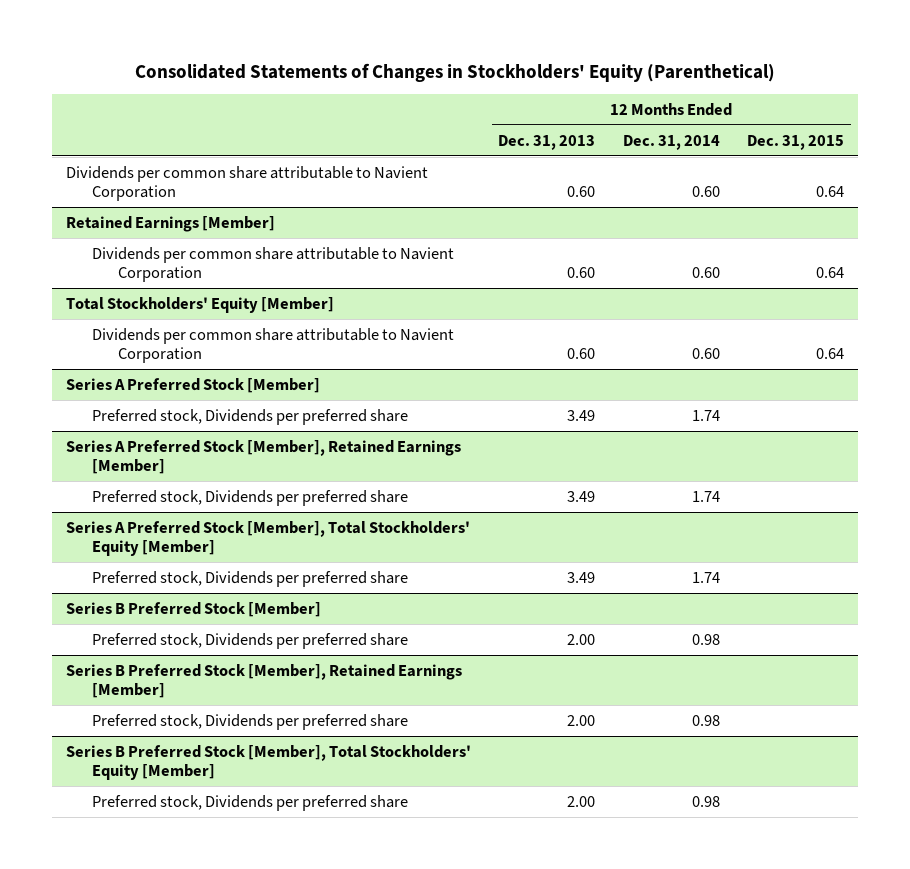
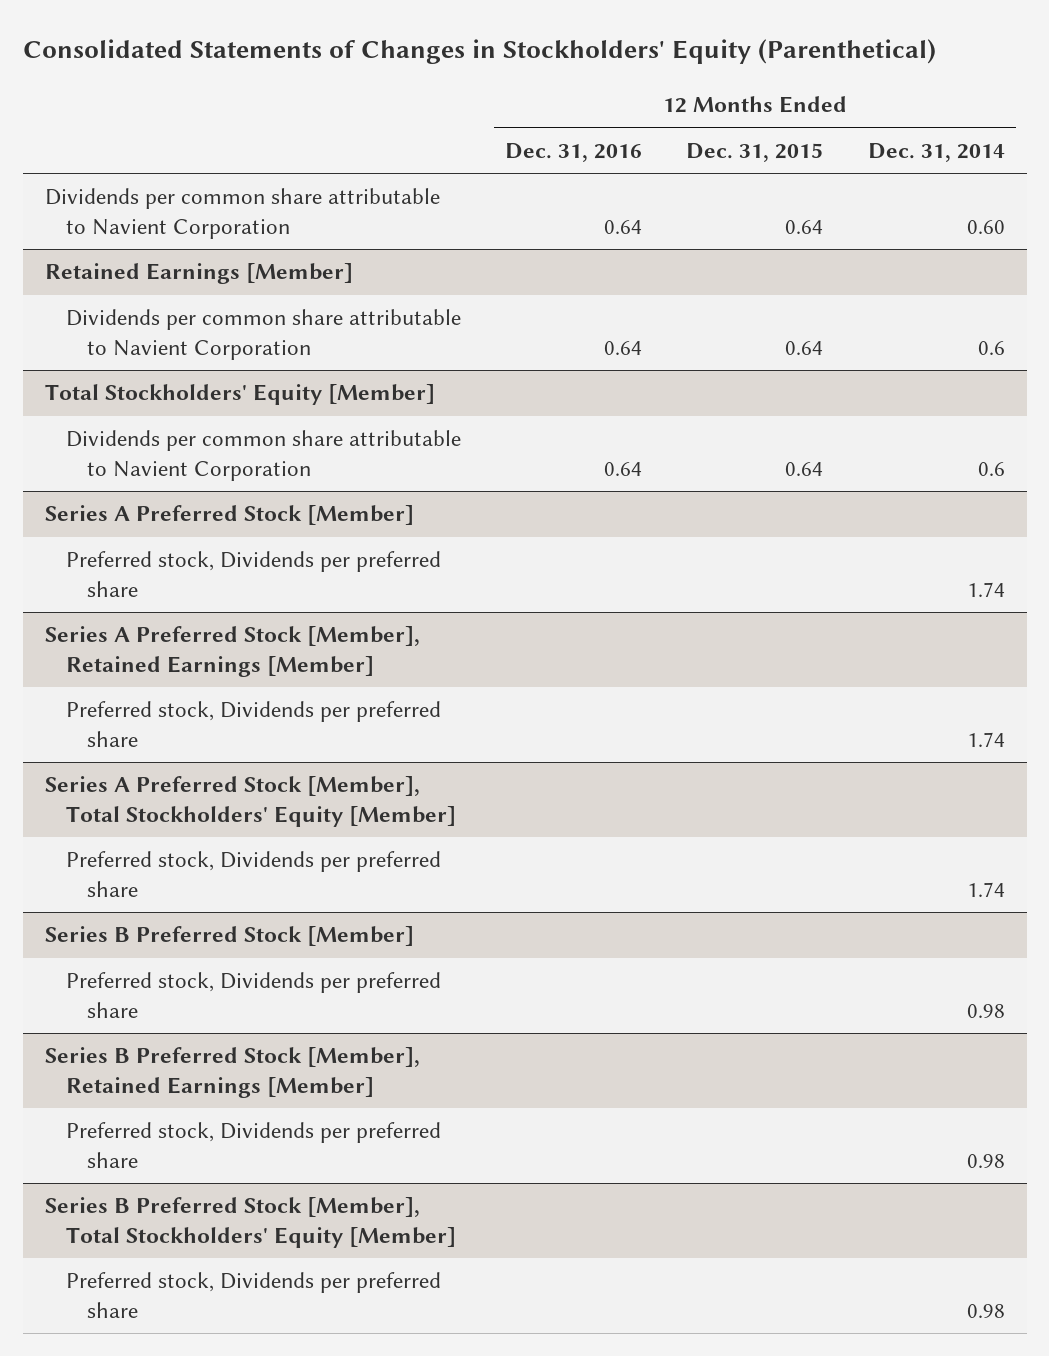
[498,134,596,150] Dec. 31, 2013 -> none
none -> [505,142,643,162] Dec. 31, 2016
[691,267,720,279] 0.60 -> [977,340,1005,355] 0.6
[691,348,720,360] 0.60 -> [977,461,1005,476] 0.6

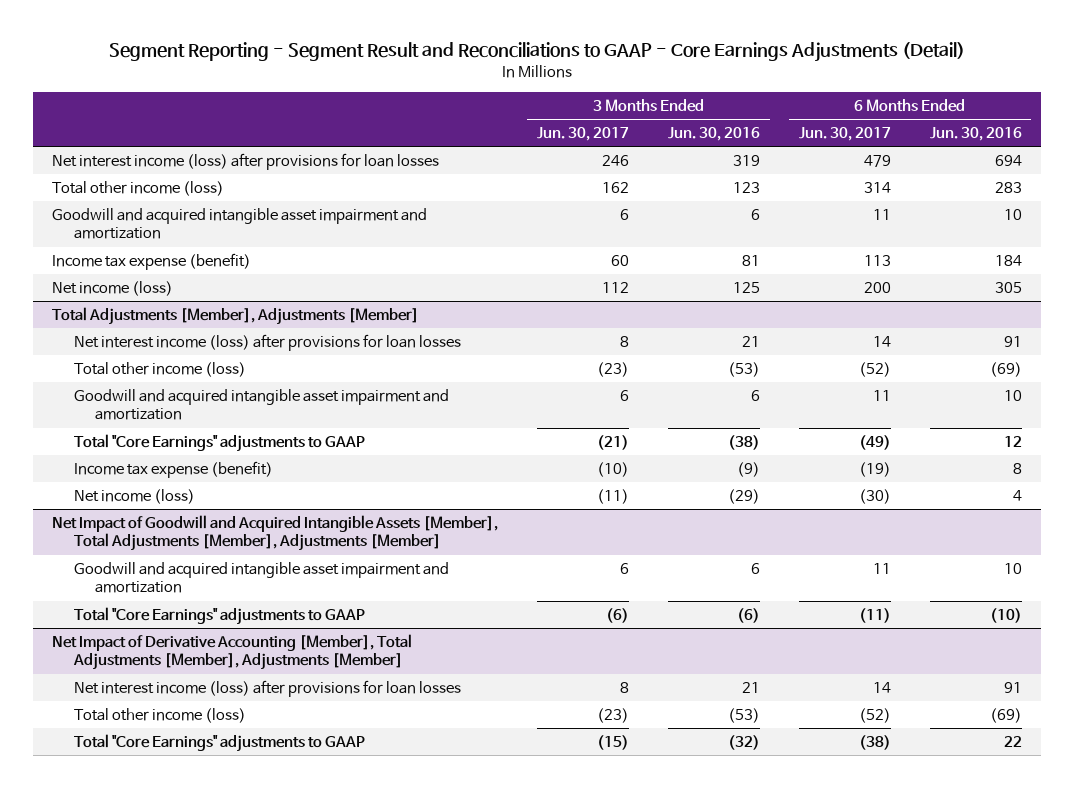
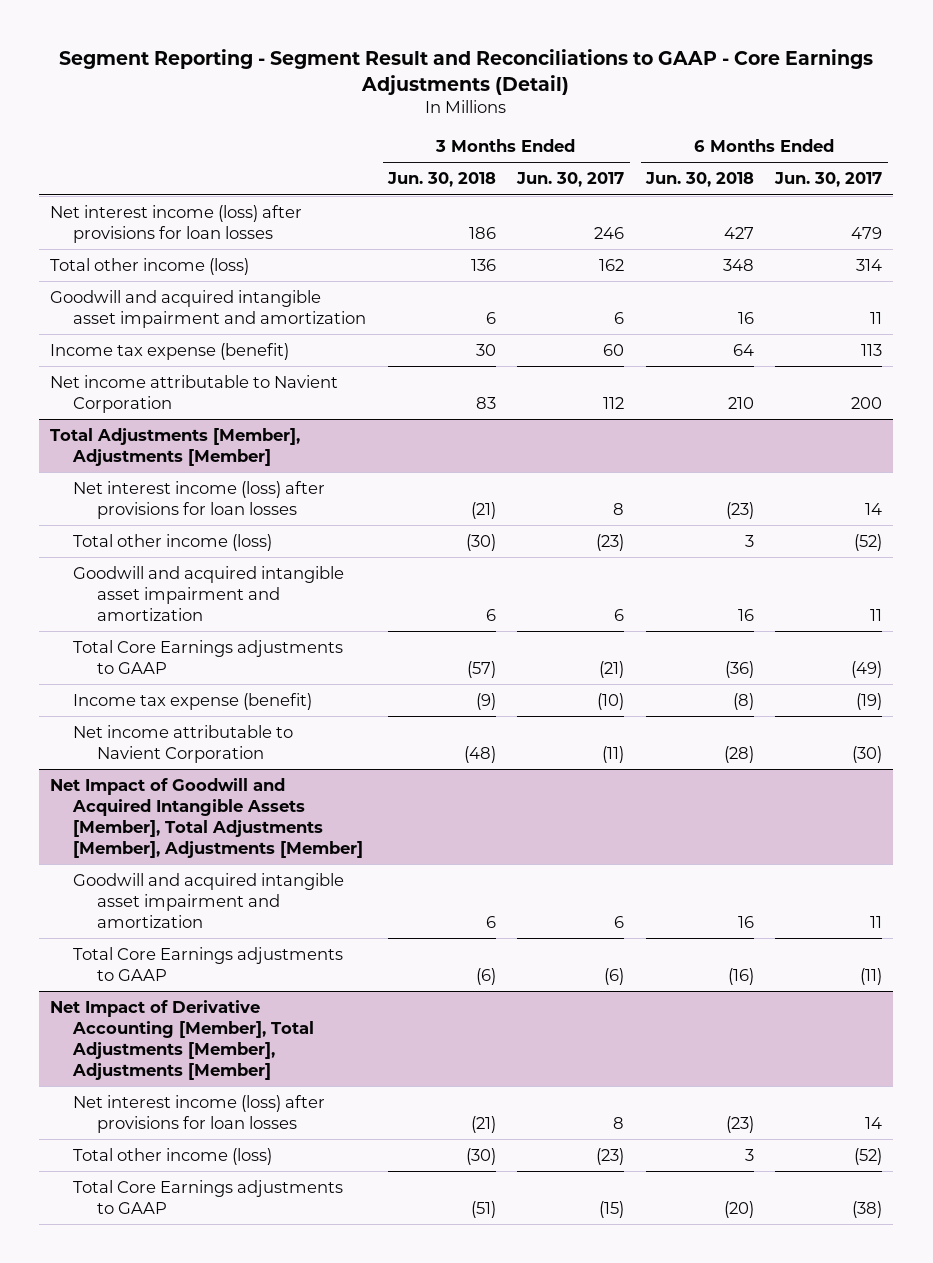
[667,127,760,142] Jun. 30, 2016 -> none
[929,127,1022,142] Jun. 30, 2016 -> none
none -> [386,172,496,188] Jun. 30, 2018
none -> [644,172,754,188] Jun. 30, 2018
[52,281,174,297] Net income (loss) -> [50,375,339,413] Net income attributable to Navient Corporation
[73,434,365,453] Total "Core Earnings" adjustments to GAAP -> [73,640,344,674] Total Core Earnings adjustments to GAAP
[73,489,195,505] Net income (loss) -> [73,725,294,763] Net income attributable to Navient Corporation
[73,607,365,626] Total "Core Earnings" adjustments to GAAP -> [73,947,344,981] Total Core Earnings adjustments to GAAP
[73,734,365,753] Total "Core Earnings" adjustments to GAAP -> [73,1180,344,1214] Total Core Earnings adjustments to GAAP

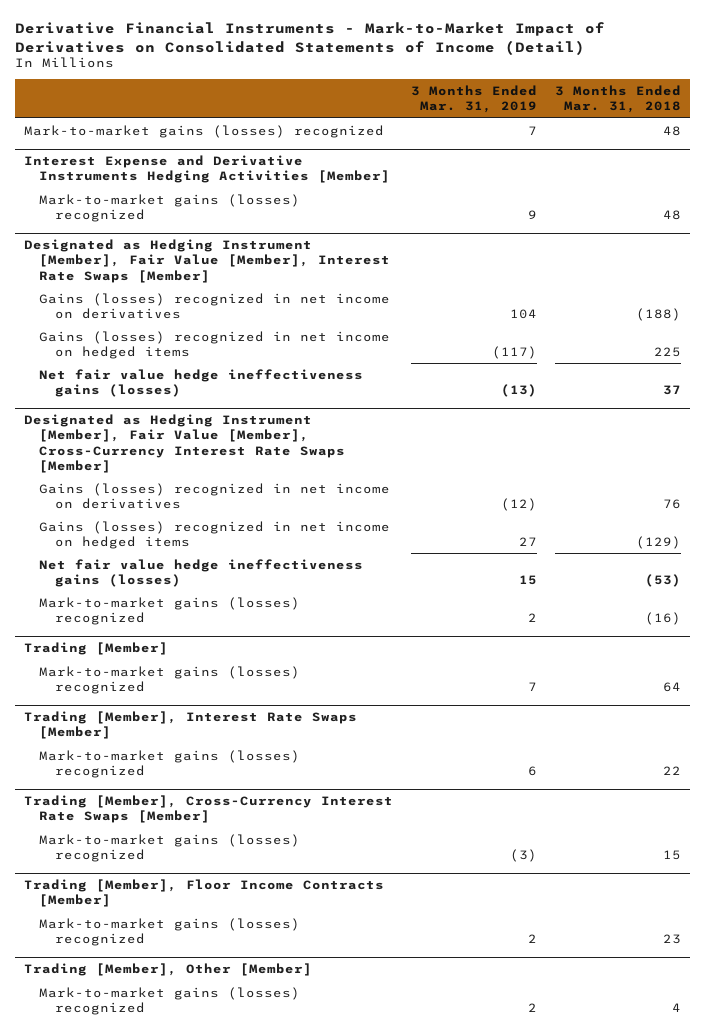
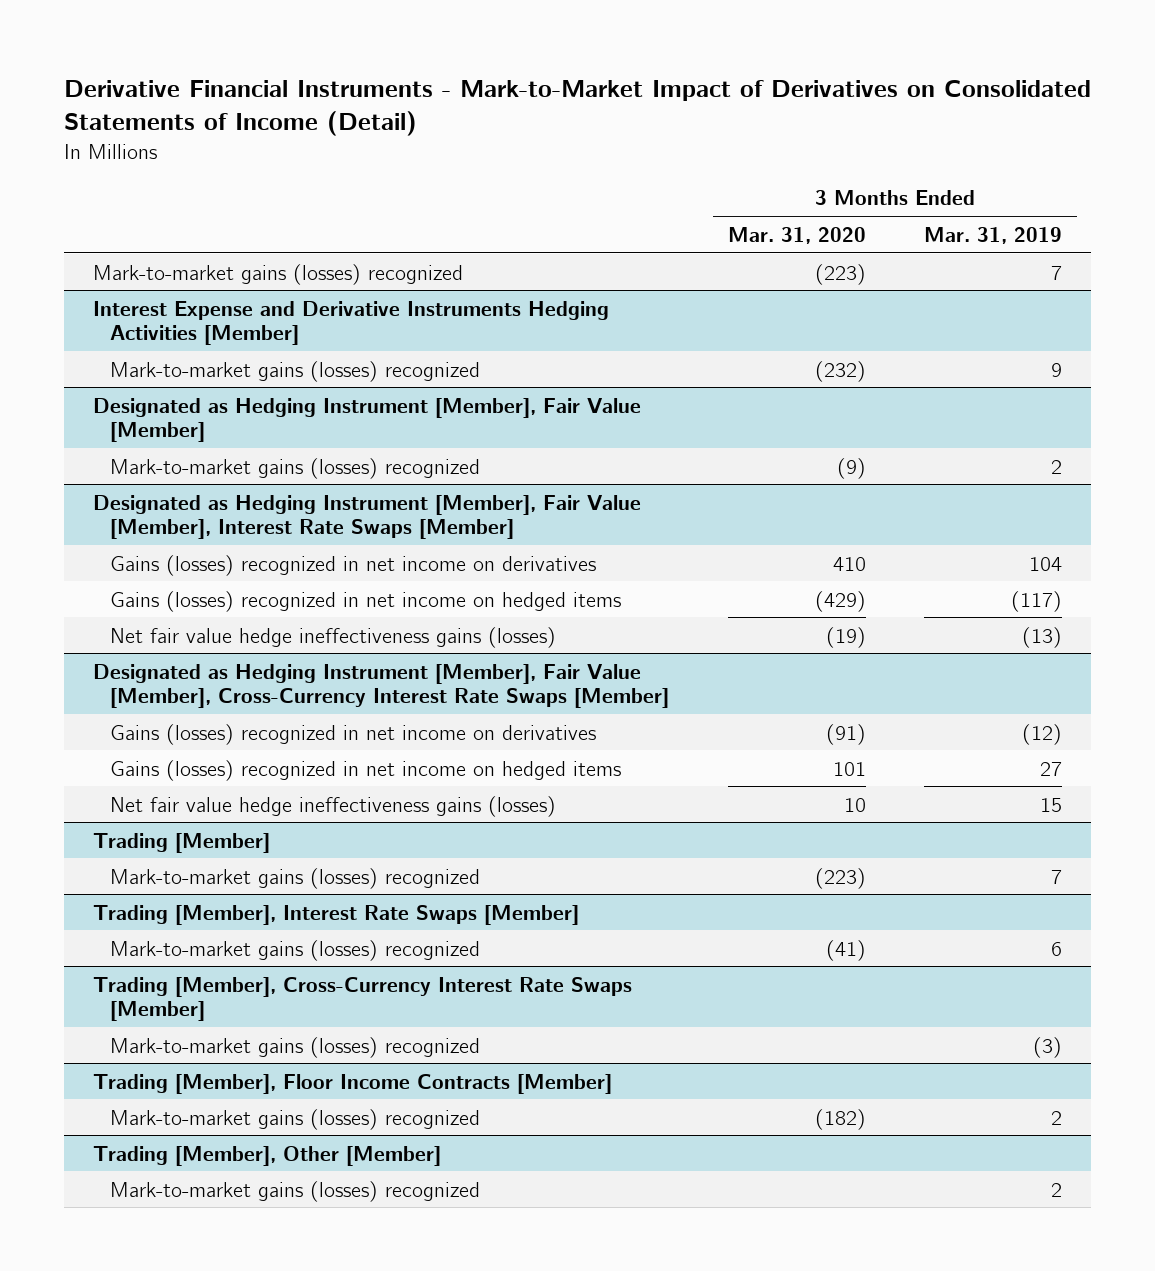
[554,84,681,114] 3 Months Ended Mar. 31, 2018 -> none
none -> [727,226,866,244] Mar. 31, 2020
none -> [93,397,642,442] Designated as Hedging Instrument [Member], Fair Value [Member]
none -> [110,457,481,479] Mark-to-market gains (losses) recognized
[39,596,301,625] Mark-to-market gains (losses) recognized -> none

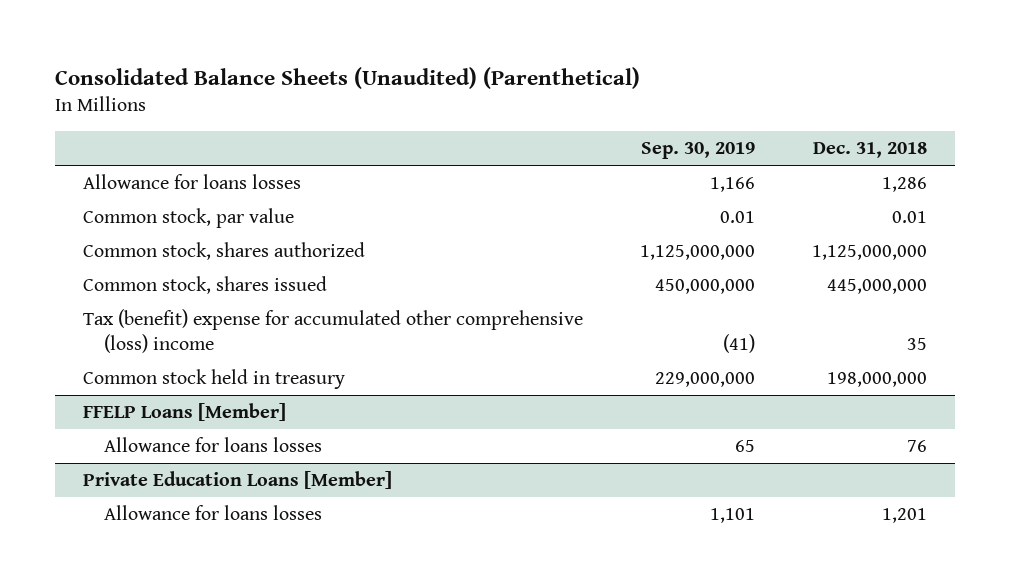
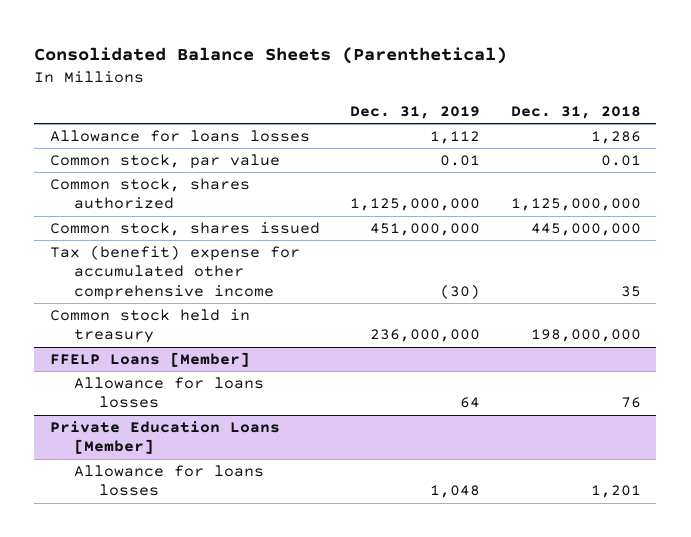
[54,66,640,89] Consolidated Balance Sheets (Unaudited) (Parenthetical) -> [34,46,508,64] Consolidated Balance Sheets (Parenthetical)
[640,142,755,160] Sep. 30, 2019 -> none
none -> [350,105,481,119] Dec. 31, 2019
[83,309,584,353] Tax (benefit) expense for accumulated other comprehensive (loss) income -> [49,244,300,300] Tax (benefit) expense for accumulated other comprehensive income

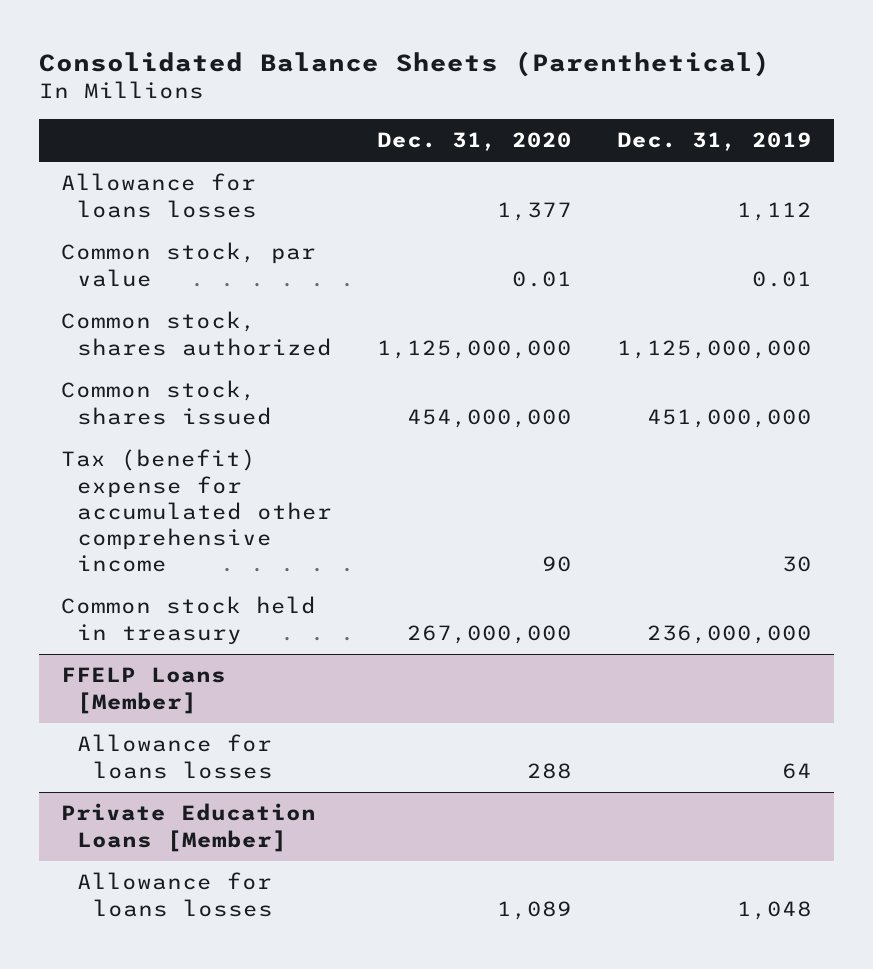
[511,105,642,119] Dec. 31, 2018 -> none
none -> [377,132,573,152] Dec. 31, 2020
[440,283,481,299] (30) -> [781,556,812,573] 30

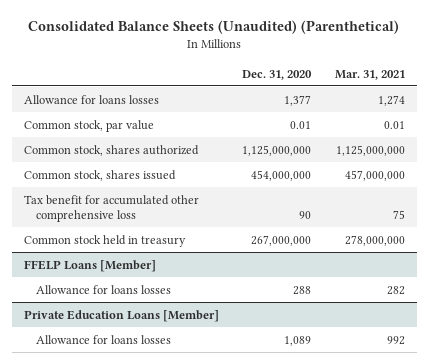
[39,50,771,77] Consolidated Balance Sheets (Parenthetical) -> [28,20,400,35] Consolidated Balance Sheets (Unaudited) (Parenthetical)
[616,132,812,152] Dec. 31, 2019 -> none
none -> [334,69,405,80] Mar. 31, 2021
[61,449,333,573] Tax (benefit) expense for accumulated other comprehensive income -> [23,194,199,223] Tax benefit for accumulated other comprehensive loss

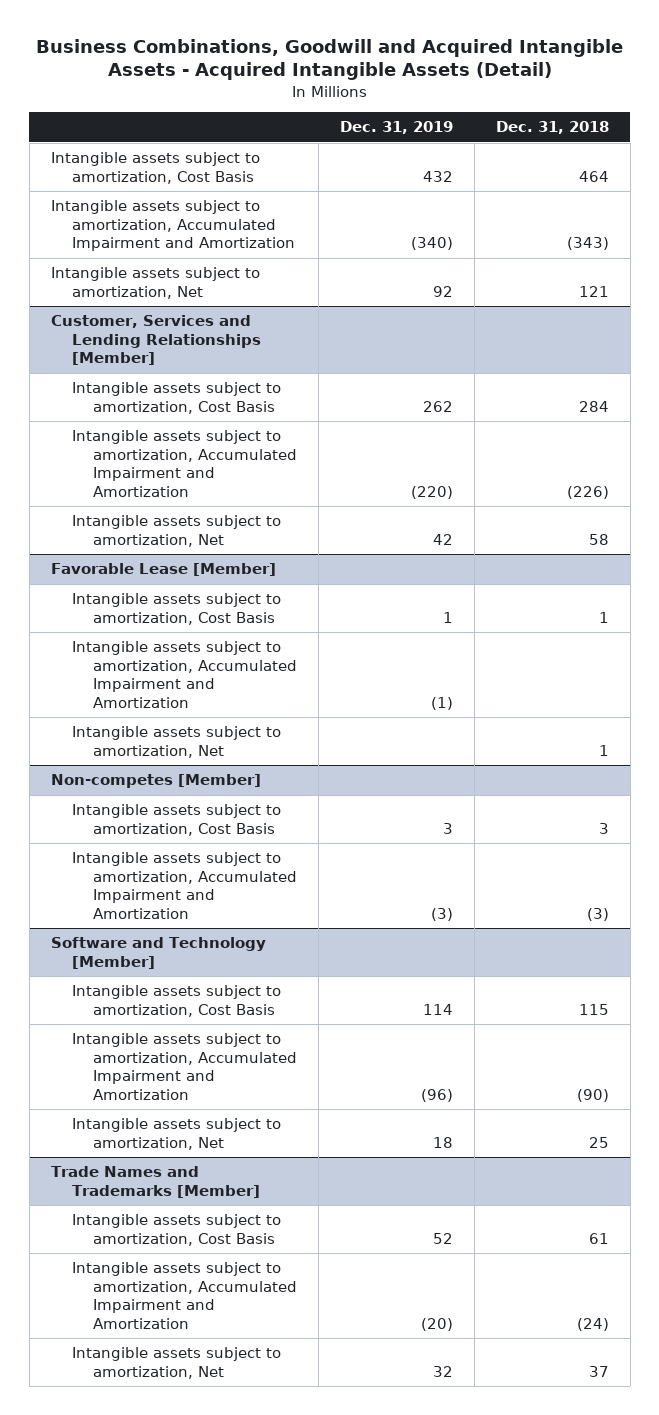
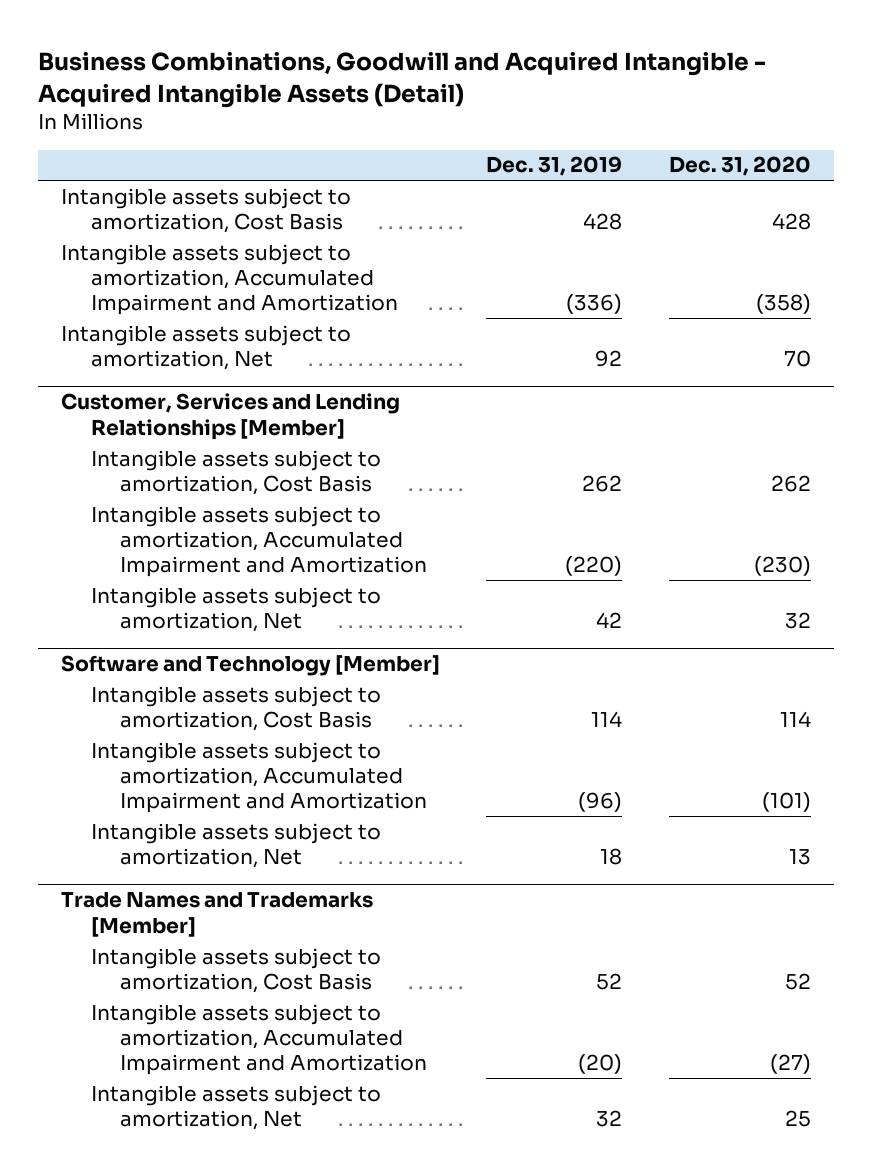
[35,38,623,81] Business Combinations, Goodwill and Acquired Intangible Assets - Acquired Intangible Assets (Detail) -> [38,50,767,108] Business Combinations, Goodwill and Acquired Intangible - Acquired Intangible Assets (Detail)
[495,121,609,135] Dec. 31, 2018 -> none
none -> [668,156,811,177] Dec. 31, 2020
[422,170,453,182] 432 -> [583,213,623,231] 428
[410,237,453,251] (340) -> [566,294,623,315] (336)
[50,563,276,577] Favorable Lease [Member] -> none
[71,593,281,625] Intangible assets subject to amortization, Cost Basis -> none
[71,641,297,708] Intangible assets subject to amortization, Accumulated Impairment and Amortization -> none
[71,726,281,758] Intangible assets subject to amortization, Net -> none
[50,774,261,789] Non-competes [Member] -> none
[71,804,281,836] Intangible assets subject to amortization, Cost Basis -> none
[71,852,297,919] Intangible assets subject to amortization, Accumulated Impairment and Amortization -> none

